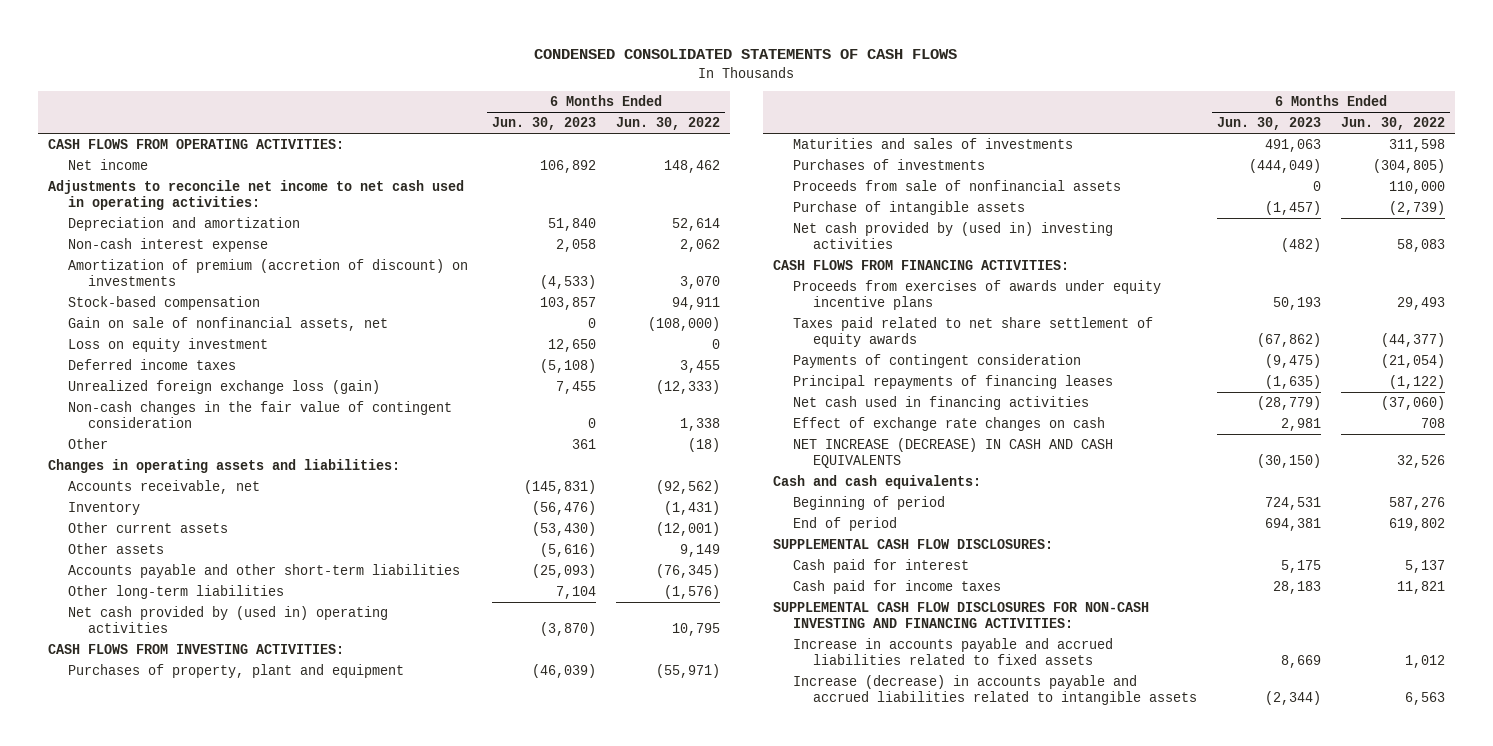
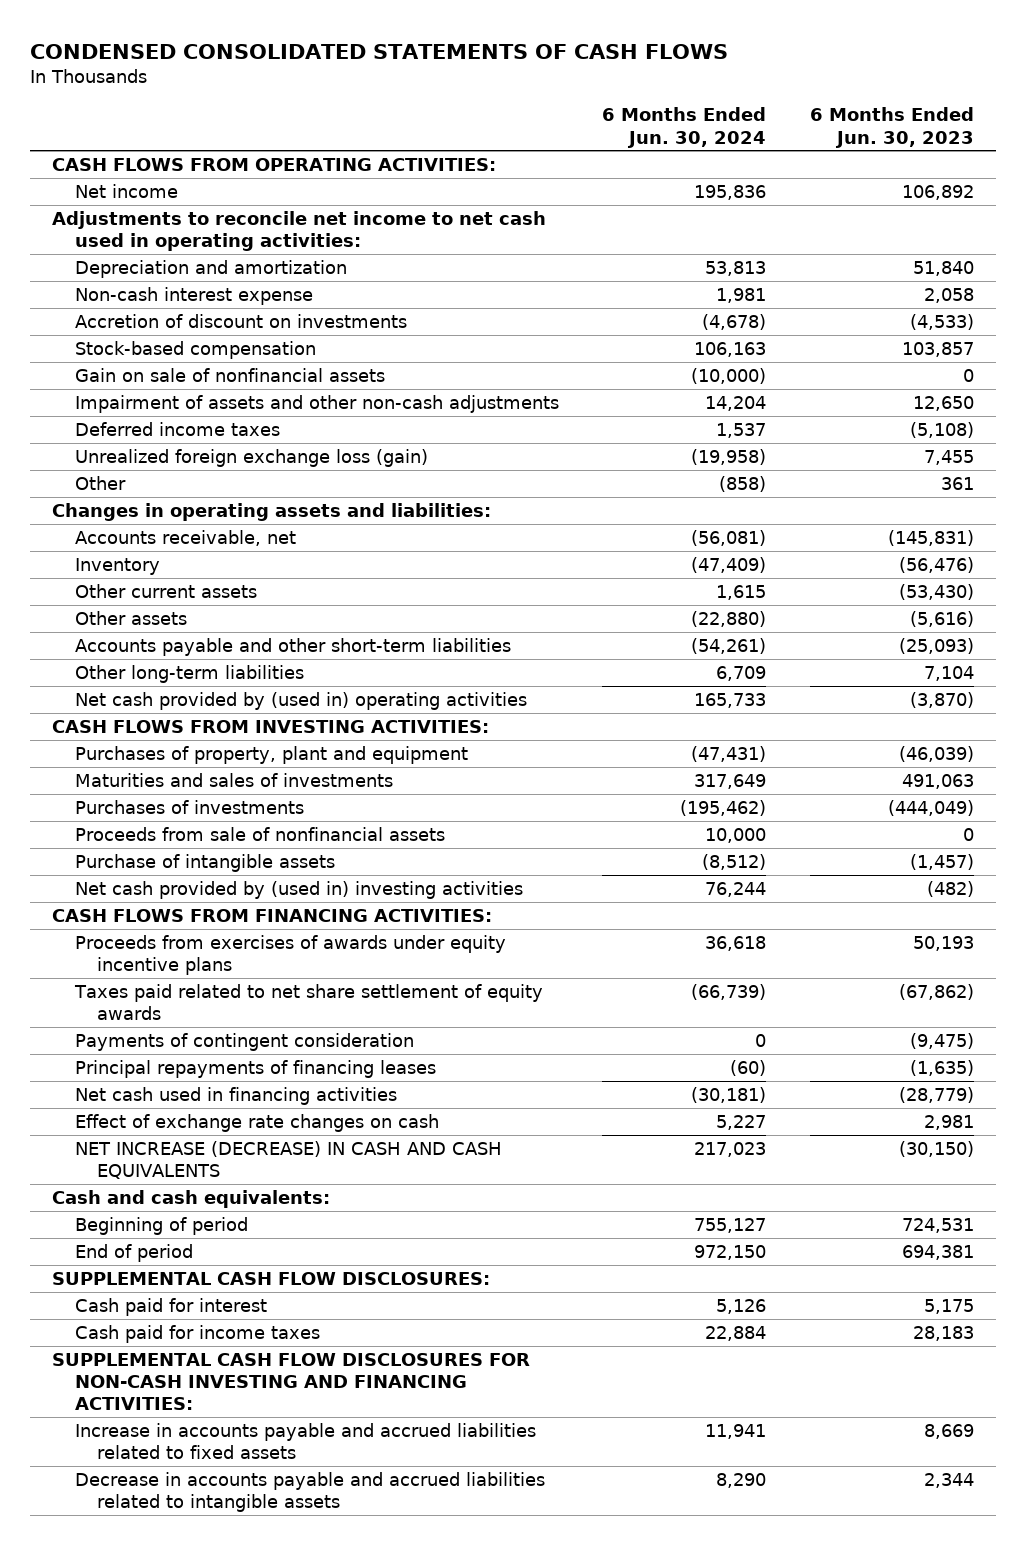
[615,117,720,131] Jun. 30, 2022 -> none
none -> [602,107,767,148] 6 Months Ended Jun. 30, 2024
[68,259,469,286] Amortization of premium (accretion of discount) on investments -> [74,314,407,329] Accretion of discount on investments
[68,317,389,332] Gain on sale of nonfinancial assets, net -> [74,368,385,383] Gain on sale of nonfinancial assets
[68,338,269,353] Loss on equity investment -> [74,395,559,414] Impairment of assets and other non-cash adjustments
[68,401,453,428] Non-cash changes in the fair value of contingent consideration -> none
[793,675,1198,705] Increase (decrease) in accounts payable and accrued liabilities related to intangible assets -> [74,1472,545,1513] Decrease in accounts payable and accrued liabilities related to intangible assets
[1264,690,1321,705] (2,344) -> [923,1473,974,1489] 2,344

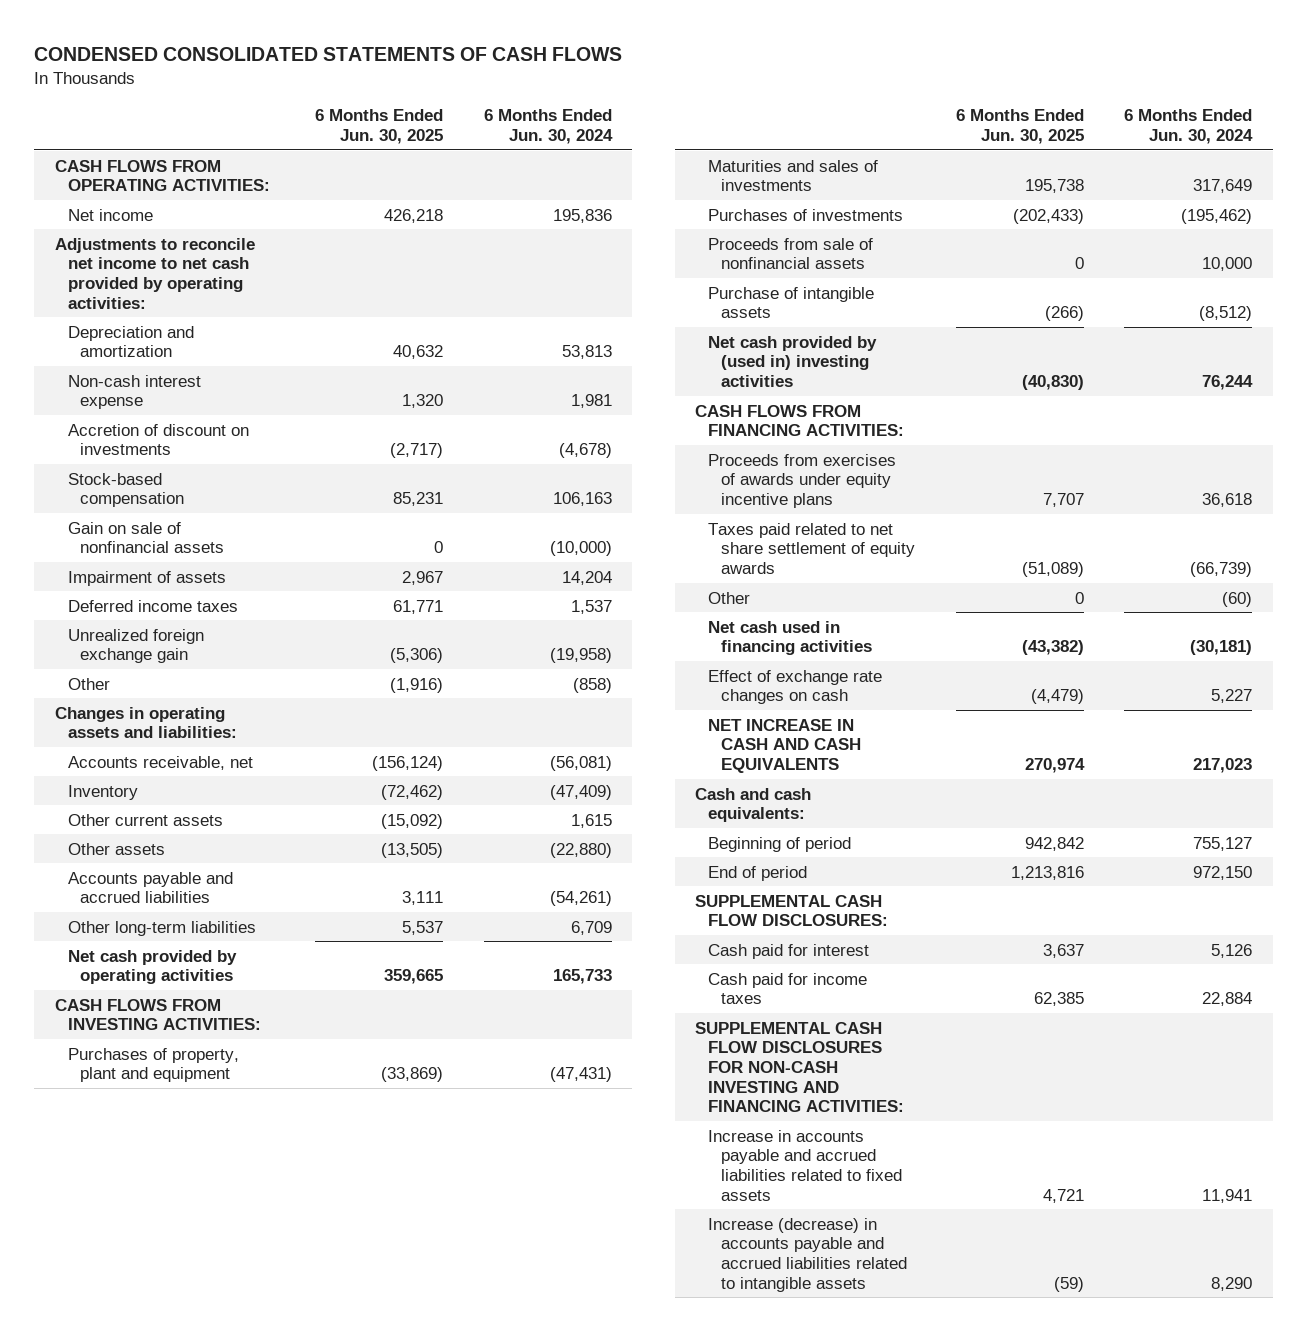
[809,107,974,148] 6 Months Ended Jun. 30, 2023 -> none
none -> [315,109,444,144] 6 Months Ended Jun. 30, 2025
[52,211,547,252] Adjustments to reconcile net income to net cash used in operating activities: -> [54,237,255,309] Adjustments to reconcile net income to net cash provided by operating activities:
[74,395,559,414] Impairment of assets and other non-cash adjustments -> [67,570,226,586] Impairment of assets
[74,449,428,468] Unrealized foreign exchange loss (gain) -> [67,628,204,664] Unrealized foreign exchange gain
[74,638,511,657] Accounts payable and other short-term liabilities -> [67,871,233,904] Accounts payable and accrued liabilities
[74,692,527,711] Net cash provided by (used in) operating activities -> [67,949,237,985] Net cash provided by operating activities
[74,1033,414,1052] Payments of contingent consideration -> none
[74,1060,436,1079] Principal repayments of financing leases -> none
none -> [708,591,751,604] Other
[74,1141,502,1180] NET INCREASE (DECREASE) IN CASH AND CASH EQUIVALENTS -> [708,718,862,773] NET INCREASE IN CASH AND CASH EQUIVALENTS
[74,1472,545,1513] Decrease in accounts payable and accrued liabilities related to intangible assets -> [708,1217,908,1292] Increase (decrease) in accounts payable and accrued liabilities related to intangible assets

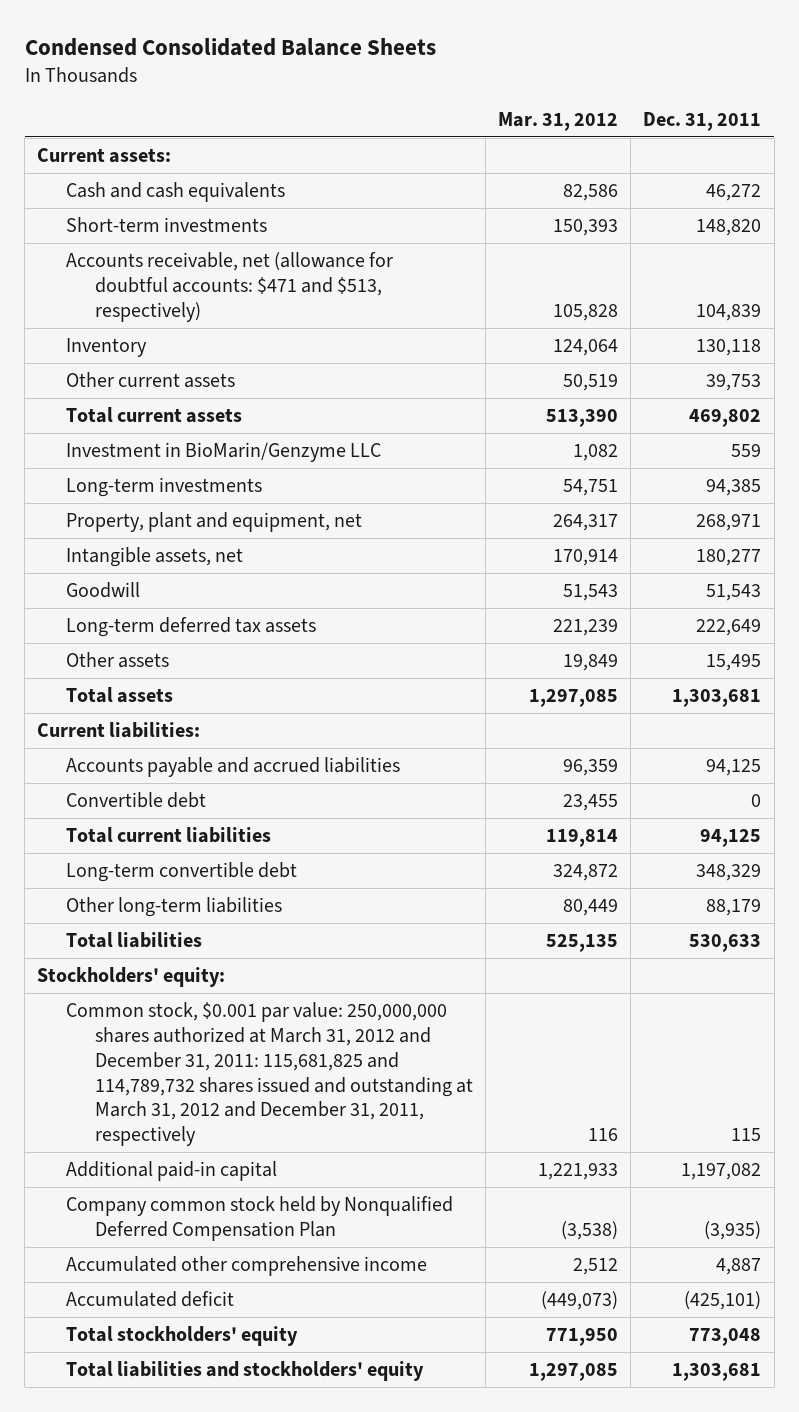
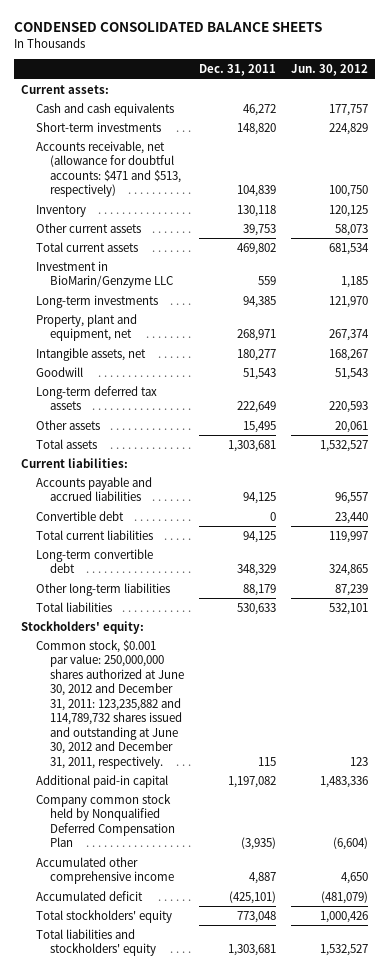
[24,38,436,57] Condensed Consolidated Balance Sheets -> [14,22,323,33] CONDENSED CONSOLIDATED BALANCE SHEETS
[498,111,619,131] Mar. 31, 2012 -> none
none -> [290,64,368,77] Jun. 30, 2012
[66,1002,473,1147] Common stock, $0.001 par value: 250,000,000 shares authorized at March 31, 2012 and December 31, 2011: 115,681,825 and 114,789,732 shares issued and outstanding at March 31, 2012 and December 31, 2011, respectively -> [35,639,184,769] Common stock, $0.001 par value: 250,000,000 shares authorized at June 30, 2012 and December 31, 2011: 123,235,882 and 114,789,732 shares issued and outstanding at June 30, 2012 and December 31, 2011, respectively.

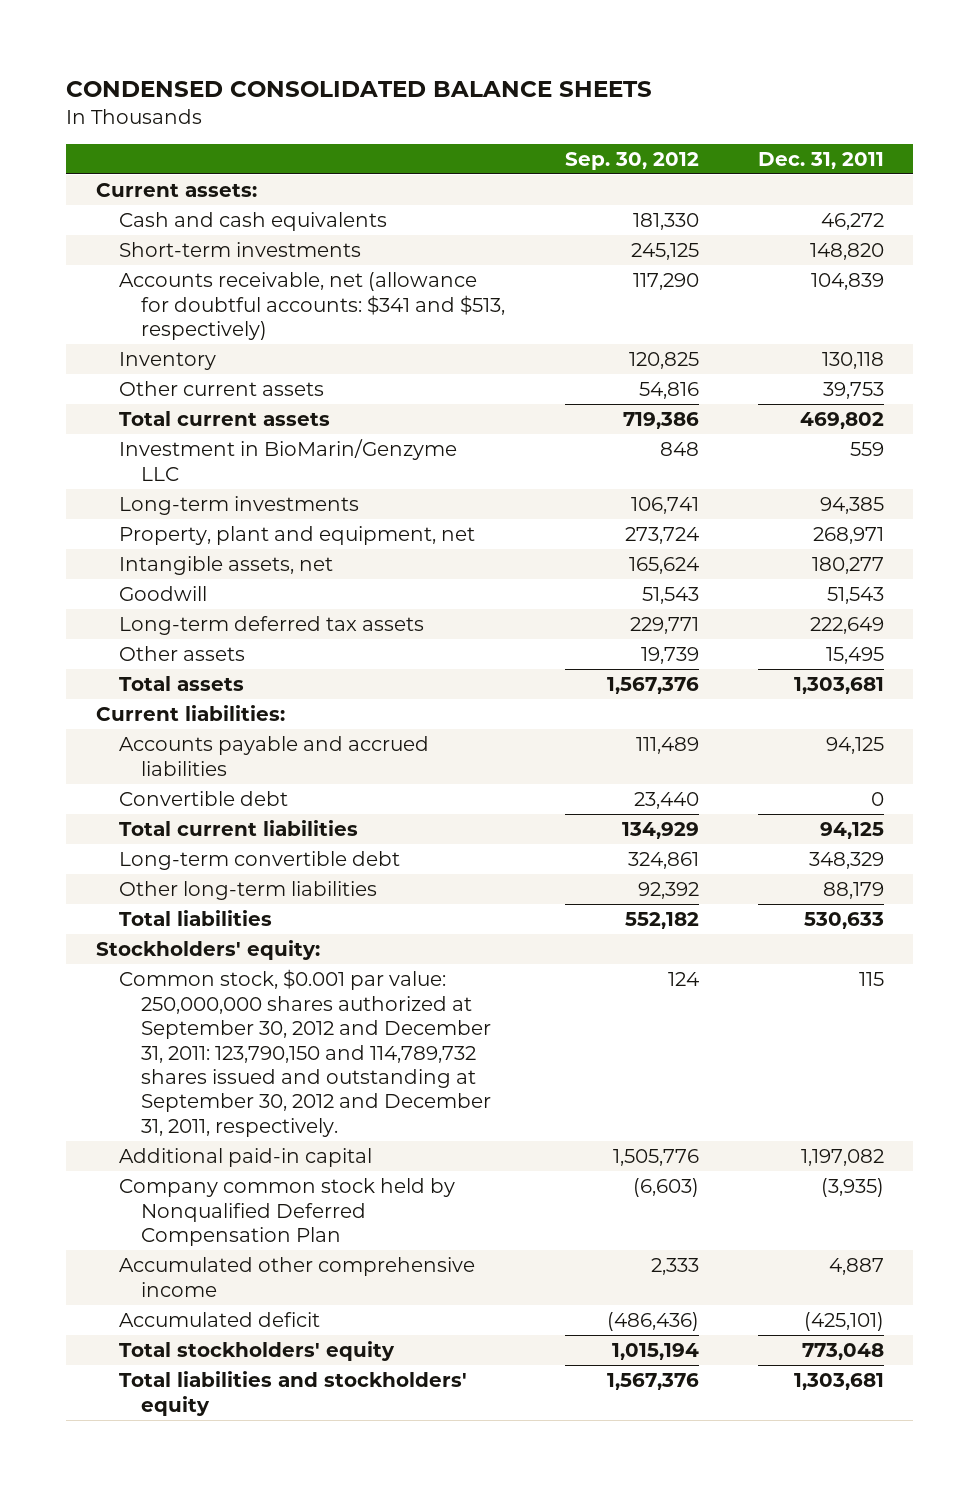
[290,64,368,77] Jun. 30, 2012 -> none
none -> [564,151,699,170] Sep. 30, 2012
[35,140,181,198] Accounts receivable, net (allowance for doubtful accounts: $471 and $513, respectively) -> [118,272,506,341] Accounts receivable, net (allowance for doubtful accounts: $341 and $513, respectively)
[35,639,184,769] Common stock, $0.001 par value: 250,000,000 shares authorized at June 30, 2012 and December 31, 2011: 123,235,882 and 114,789,732 shares issued and outstanding at June 30, 2012 and December 31, 2011, respectively. -> [118,969,492,1137] Common stock, $0.001 par value: 250,000,000 shares authorized at September 30, 2012 and December 31, 2011: 123,790,150 and 114,789,732 shares issued and outstanding at September 30, 2012 and December 31, 2011, respectively.

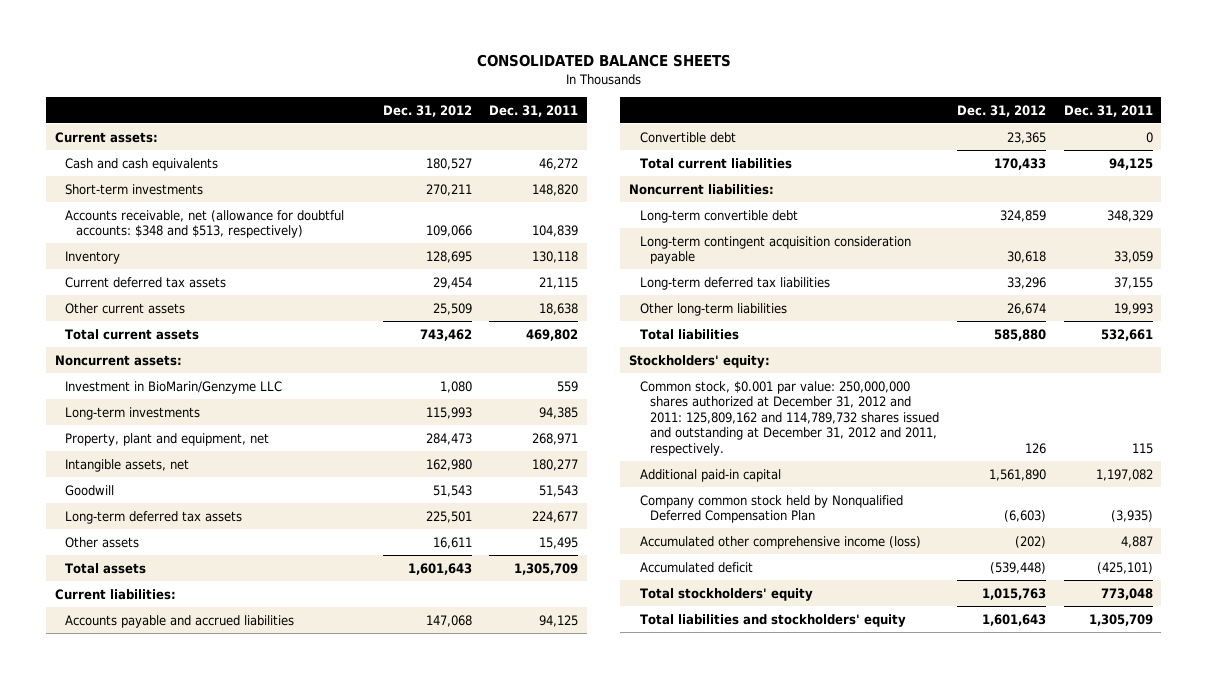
[66,80,653,97] CONDENSED CONSOLIDATED BALANCE SHEETS -> [476,54,731,68] CONSOLIDATED BALANCE SHEETS
[564,151,699,170] Sep. 30, 2012 -> none
none -> [382,104,472,117] Dec. 31, 2012
[118,272,506,341] Accounts receivable, net (allowance for doubtful accounts: $341 and $513, respectively) -> [65,209,345,239] Accounts receivable, net (allowance for doubtful accounts: $348 and $513, respectively)
none -> [65,276,227,288] Current deferred tax assets
[822,382,884,400] 39,753 -> [539,302,579,315] 18,638
none -> [54,354,182,366] Noncurrent assets:
[809,617,884,635] 222,649 -> [532,510,579,523] 224,677
[793,677,884,695] 1,303,681 -> [514,562,579,575] 1,305,709
none -> [628,183,774,195] Noncurrent liabilities:
none -> [639,235,911,265] Long-term contingent acquisition consideration payable
none -> [639,276,830,290] Long-term deferred tax liabilities
[822,882,884,900] 88,179 -> [1113,302,1153,315] 19,993
[803,912,884,930] 530,633 -> [1100,328,1153,341] 532,661
[118,969,492,1137] Common stock, $0.001 par value: 250,000,000 shares authorized at September 30, 2012 and December 31, 2011: 123,790,150 and 114,789,732 shares issued and outstanding at September 30, 2012 and December 31, 2011, respectively. -> [639,380,940,456] Common stock, $0.001 par value: 250,000,000 shares authorized at December 31, 2012 and 2011: 125,809,162 and 114,789,732 shares issued and outstanding at December 31, 2012 and 2011, respectively.
[118,1257,475,1297] Accumulated other comprehensive income -> [639,535,921,549] Accumulated other comprehensive income (loss)
[793,1373,884,1391] 1,303,681 -> [1088,613,1153,626] 1,305,709

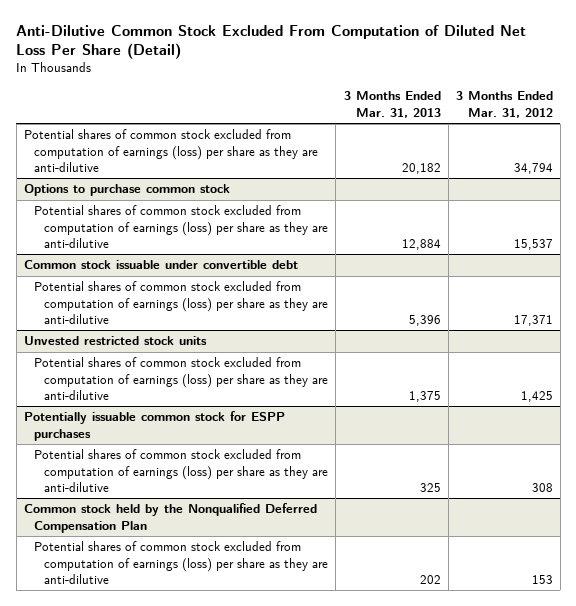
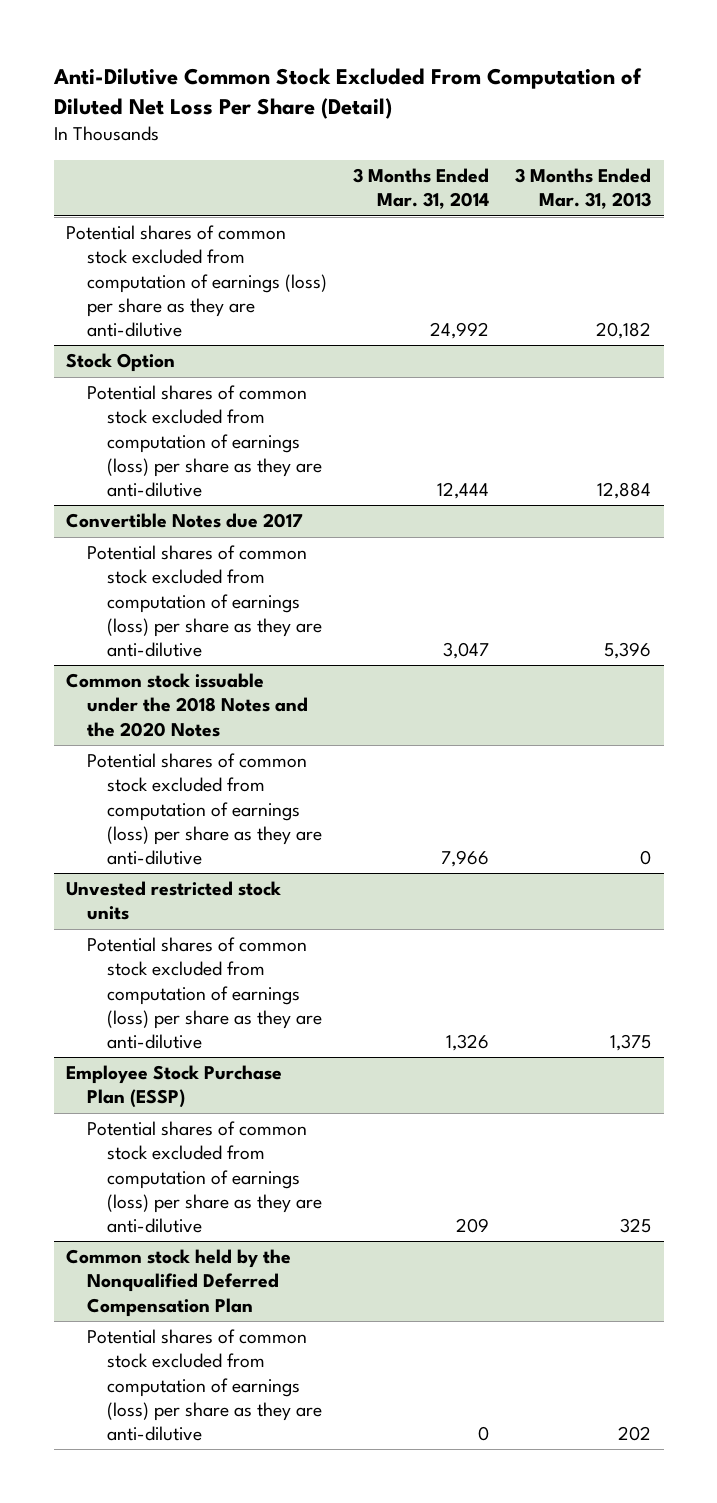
[455,91,553,118] 3 Months Ended Mar. 31, 2012 -> none
none -> [352,168,489,210] 3 Months Ended Mar. 31, 2014
[23,184,230,197] Options to purchase common stock -> none
none -> [66,353,176,373] Stock Option
[23,260,298,270] Common stock issuable under convertible debt -> none
none -> [66,513,304,529] Convertible Notes due 2017
none -> [66,673,308,737] Common stock issuable under the 2018 Notes and the 2020 Notes
none -> [86,753,323,865] Potential shares of common stock excluded from computation of earnings (loss) per share as they are anti-dilutive
[23,411,285,441] Potentially issuable common stock for ESPP purchases -> none
none -> [66,1065,283,1109] Employee Stock Purchase Plan (ESSP)

